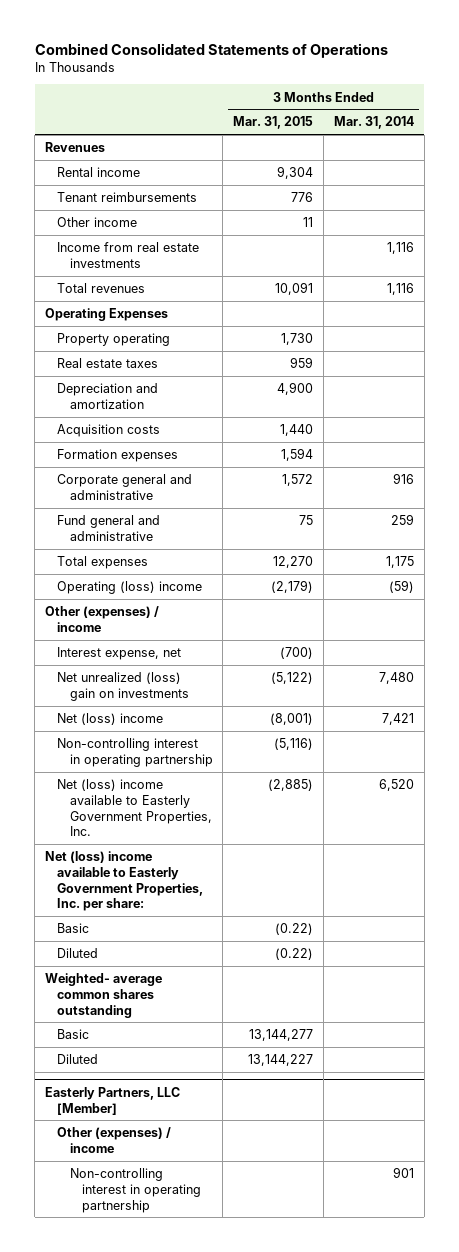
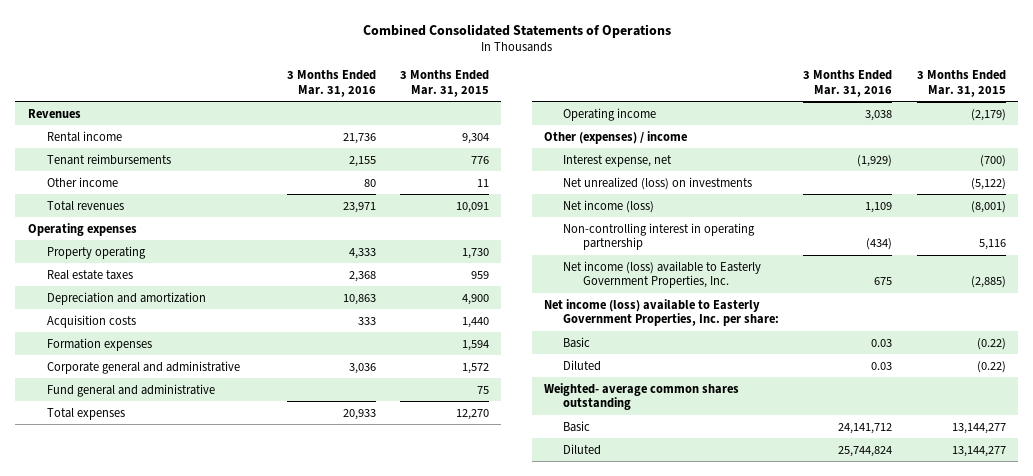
[333,116,414,130] Mar. 31, 2014 -> none
none -> [286,70,376,97] 3 Months Ended Mar. 31, 2016
[57,242,200,268] Income from real estate investments -> none
[45,308,169,322] Operating Expenses -> [27,222,137,236] Operating expenses
[57,581,203,595] Operating (loss) income -> [563,107,657,121] Operating income
[57,672,189,701] Net unrealized (loss) gain on investments -> [563,176,753,190] Net unrealized (loss) on investments
[57,713,164,726] Net (loss) income -> [563,199,655,213] Net income (loss)
[274,738,314,751] (5,116) -> [978,239,1006,251] 5,116
[57,779,212,837] Net (loss) income available to Easterly Government Properties, Inc. -> [563,260,762,289] Net income (loss) available to Easterly Government Properties, Inc.
[45,851,204,912] Net (loss) income available to Easterly Government Properties, Inc. per share: -> [544,298,780,327] Net income (loss) available to Easterly Government Properties, Inc. per share:
[45,1086,181,1115] Easterly Partners, LLC [Member] -> none
[57,1127,172,1153] Other (expenses) / income -> none
[69,1168,201,1213] Non-controlling interest in operating partnership -> none
[248,1054,314,1067] 13,144,227 -> [951,445,1006,457] 13,144,277

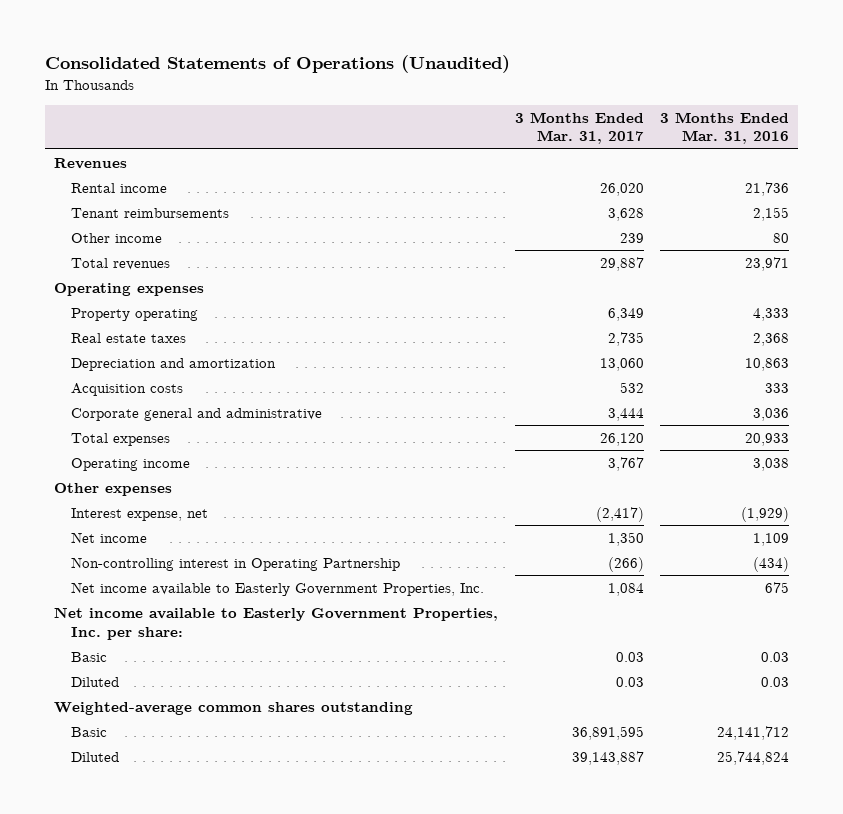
[362,23,671,38] Combined Consolidated Statements of Operations -> [45,55,511,74] Consolidated Statements of Operations (Unaudited)
[400,70,490,97] 3 Months Ended Mar. 31, 2015 -> none
none -> [514,111,644,145] 3 Months Ended Mar. 31, 2017
[46,337,152,351] Formation expenses -> none
[46,383,215,397] Fund general and administrative -> none
[544,130,688,144] Other (expenses) / income -> [53,482,172,496] Other expenses
[563,176,753,190] Net unrealized (loss) on investments -> none
[563,199,655,213] Net income (loss) -> [71,531,148,543] Net income
[563,222,756,251] Non-controlling interest in operating partnership -> [71,556,401,571] Non-controlling interest in Operating Partnership
[563,260,762,289] Net income (loss) available to Easterly Government Properties, Inc. -> [71,581,485,596] Net income available to Easterly Government Properties, Inc.
[544,298,780,327] Net income (loss) available to Easterly Government Properties, Inc. per share: -> [53,606,498,640] Net income available to Easterly Government Properties, Inc. per share:
[544,382,740,411] Weighted- average common shares outstanding -> [53,701,413,715] Weighted-average common shares outstanding

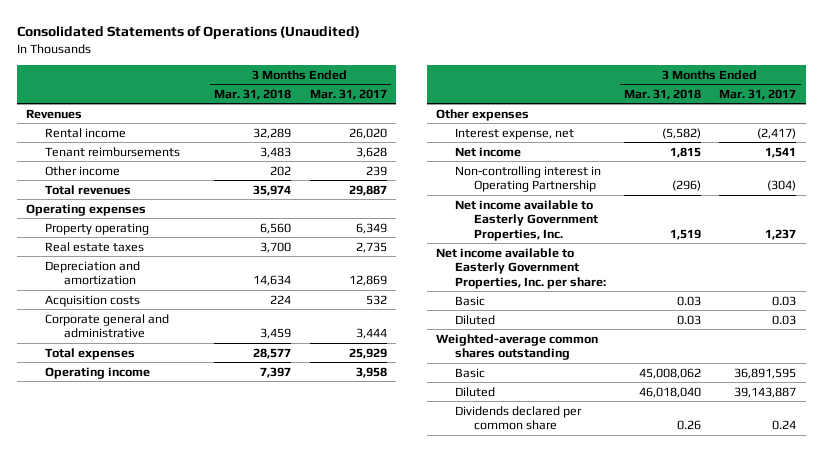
[660,111,790,145] 3 Months Ended Mar. 31, 2016 -> none
none -> [214,88,292,100] Mar. 31, 2018
[599,357,644,371] 13,060 -> [348,275,387,287] 12,869
[599,432,644,446] 26,120 -> [348,347,387,359] 25,929
[607,456,644,471] 3,767 -> [355,366,387,378] 3,958
[607,531,644,546] 1,350 -> [765,146,797,158] 1,541
[607,556,644,572] (266) -> [767,180,797,192] (304)
[607,582,644,596] 1,084 -> [765,228,797,240] 1,237
none -> [454,405,582,431] Dividends declared per common share

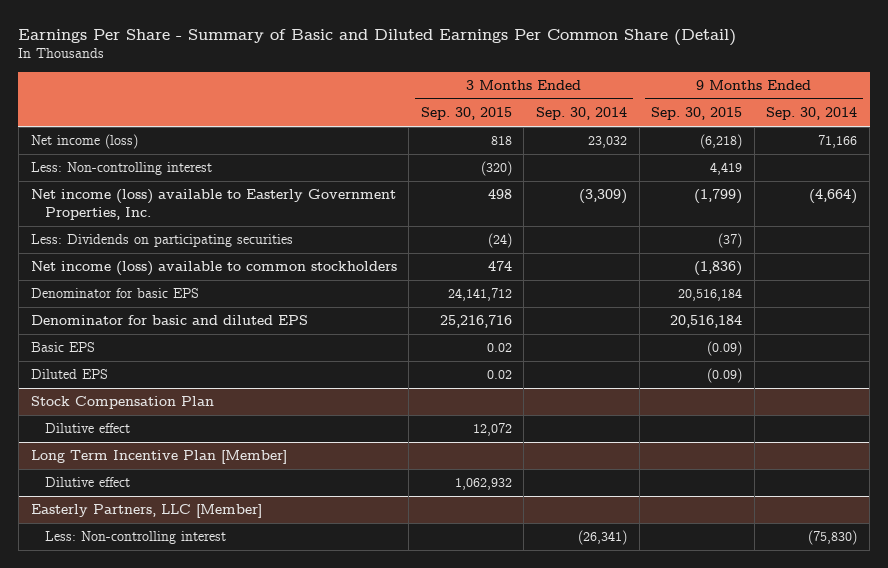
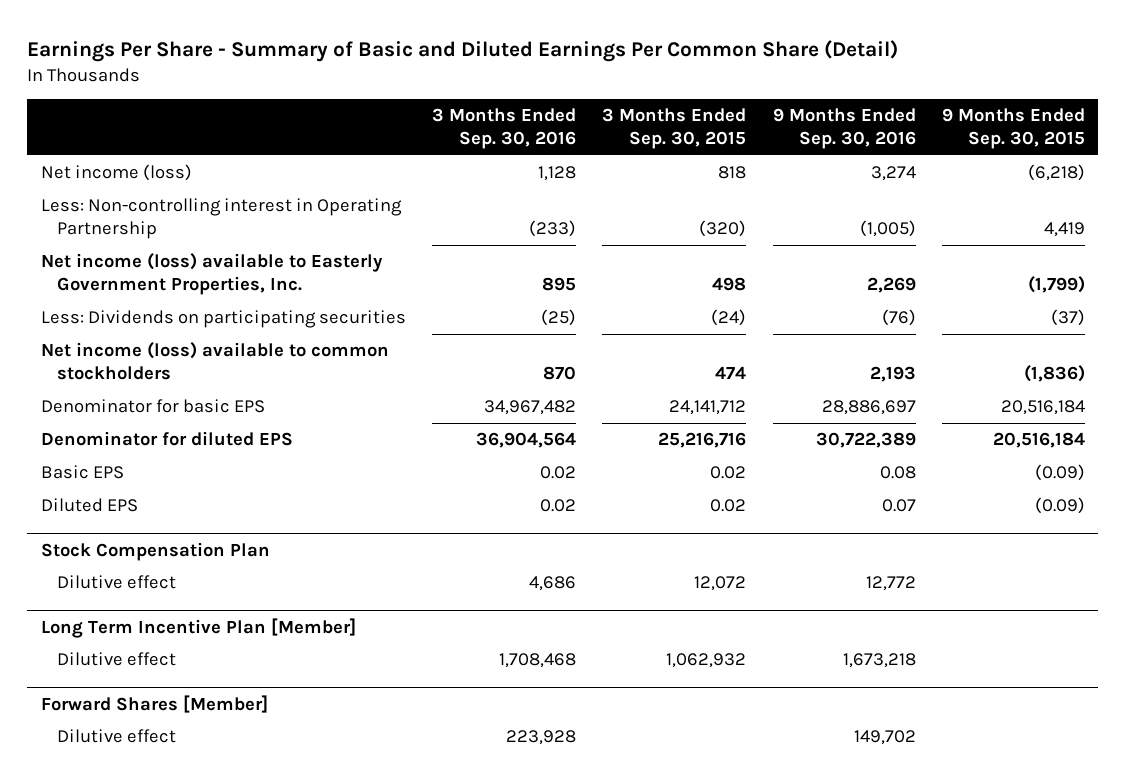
[535,107,627,121] Sep. 30, 2014 -> none
[766,107,858,121] Sep. 30, 2014 -> none
none -> [431,108,576,149] 3 Months Ended Sep. 30, 2016
none -> [772,108,916,149] 9 Months Ended Sep. 30, 2016
[30,162,212,176] Less: Non-controlling interest -> [40,198,402,240] Less: Non-controlling interest in Operating Partnership
[30,315,308,326] Denominator for basic and diluted EPS -> [40,431,293,447] Denominator for diluted EPS
[30,504,262,519] Easterly Partners, LLC [Member] -> none
[45,531,227,545] Less: Non-controlling interest -> none
none -> [40,694,268,713] Forward Shares [Member]
none -> [57,729,177,744] Dilutive effect

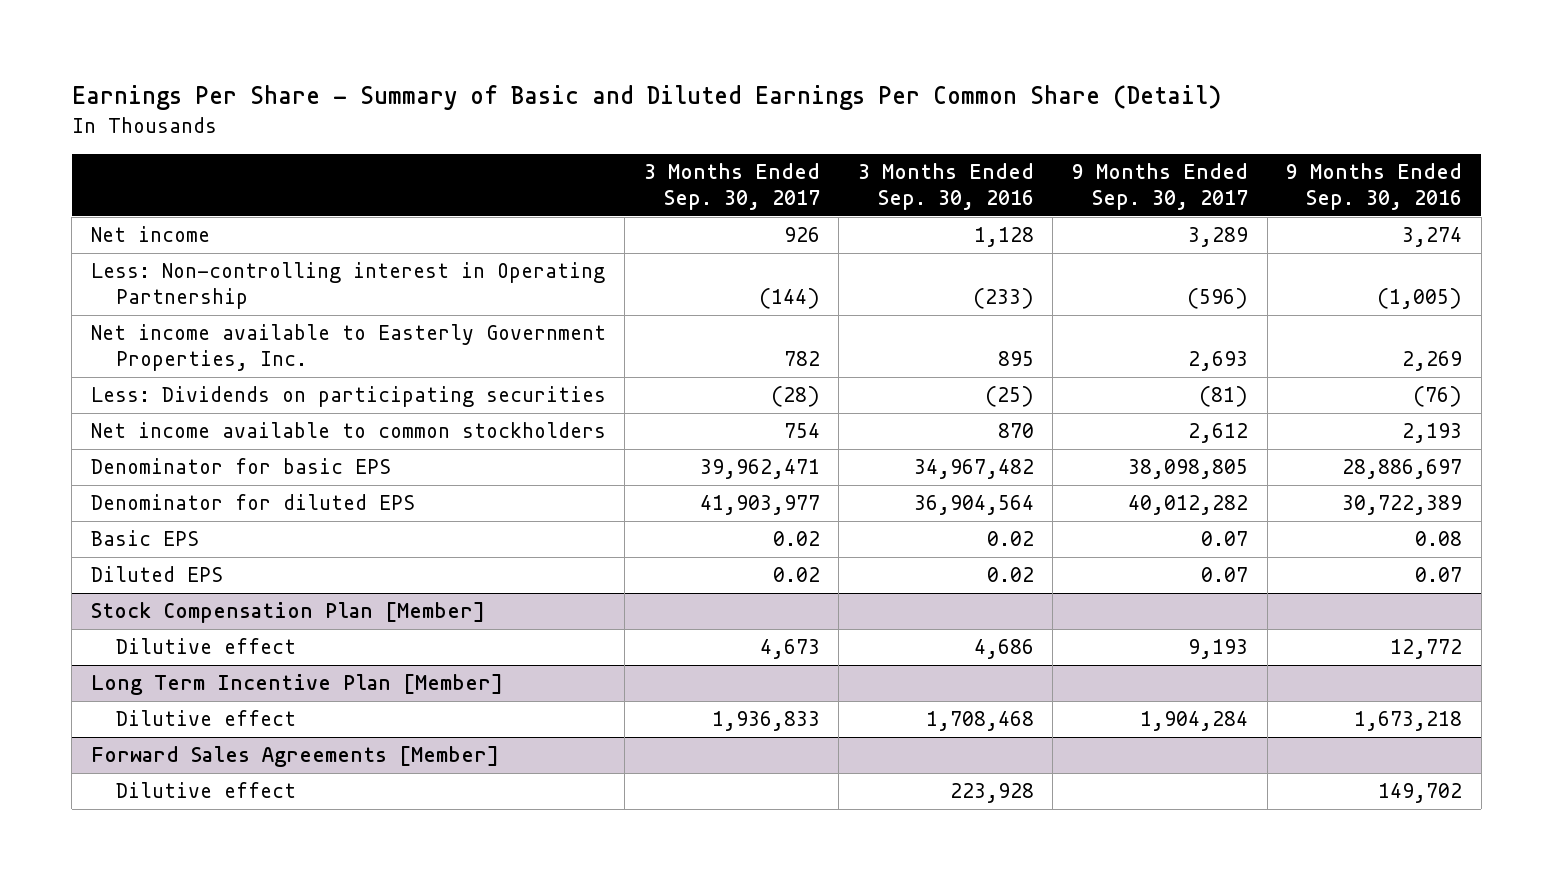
[602,108,747,149] 3 Months Ended Sep. 30, 2015 -> none
[941,108,1085,149] 9 Months Ended Sep. 30, 2015 -> none
none -> [643,162,820,211] 3 Months Ended Sep. 30, 2017
none -> [1072,162,1249,211] 9 Months Ended Sep. 30, 2017
[40,164,192,182] Net income (loss) -> [90,226,210,243] Net income
[40,253,383,296] Net income (loss) available to Easterly Government Properties, Inc. -> [90,324,606,372] Net income available to Easterly Government Properties, Inc.
[40,342,389,381] Net income (loss) available to common stockholders -> [90,422,606,439] Net income available to common stockholders
[40,541,270,561] Stock Compensation Plan -> [90,602,485,624] Stock Compensation Plan [Member]
[40,694,268,713] Forward Shares [Member] -> none
none -> [90,746,499,768] Forward Sales Agreements [Member]

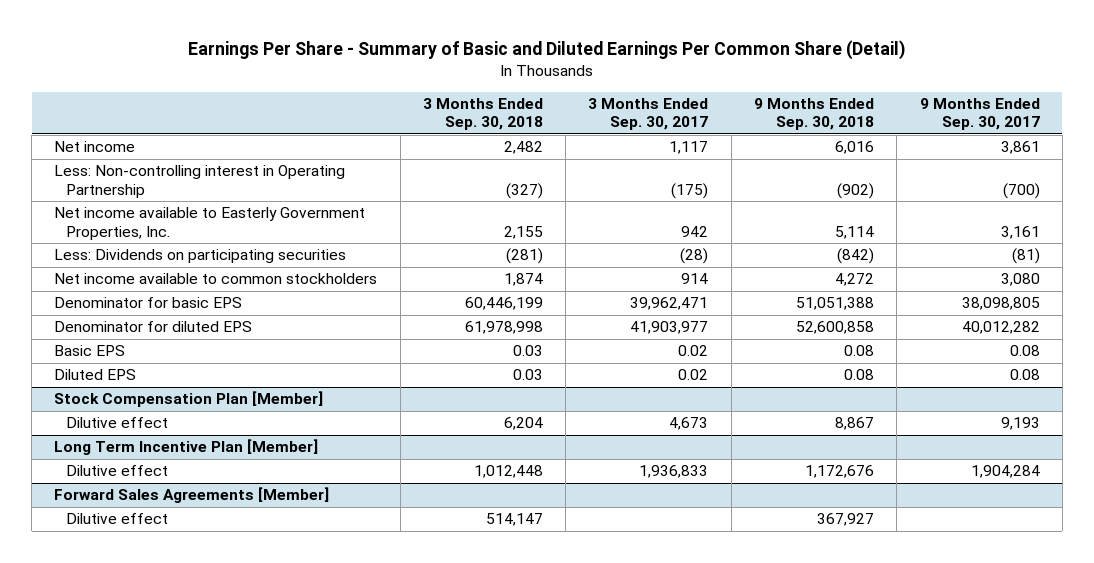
[857,162,1034,211] 3 Months Ended Sep. 30, 2016 -> none
[1286,162,1463,211] 9 Months Ended Sep. 30, 2016 -> none
none -> [422,97,543,131] 3 Months Ended Sep. 30, 2018
none -> [753,97,874,131] 9 Months Ended Sep. 30, 2018
[783,227,820,243] 926 -> [669,141,709,155] 1,117
[1188,227,1249,248] 3,289 -> [1000,141,1040,155] 3,861
[758,288,820,310] (144) -> [671,182,709,199] (175)
[1187,288,1249,310] (596) -> [1002,182,1040,199] (700)
[783,351,820,367] 782 -> [681,225,709,237] 942
[1188,351,1249,372] 2,693 -> [1000,225,1040,239] 3,161
[783,423,820,439] 754 -> [681,273,709,285] 914
[1188,423,1249,444] 2,612 -> [1000,273,1040,287] 3,080
[1201,531,1249,547] 0.07 -> [1009,345,1040,357] 0.08
[1201,567,1249,583] 0.07 -> [1009,369,1040,381] 0.08

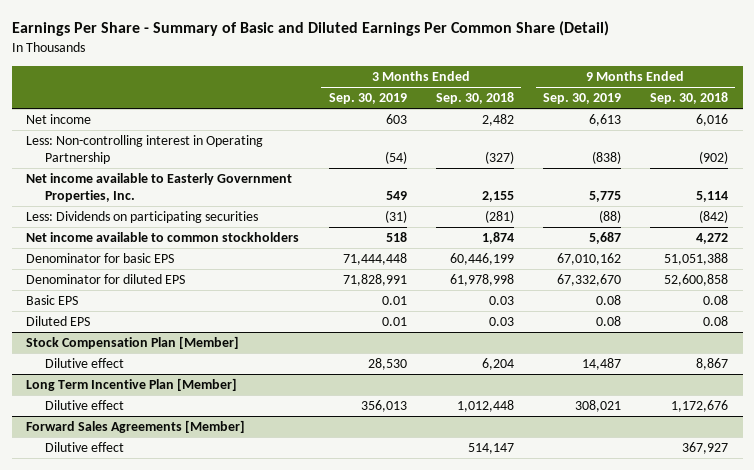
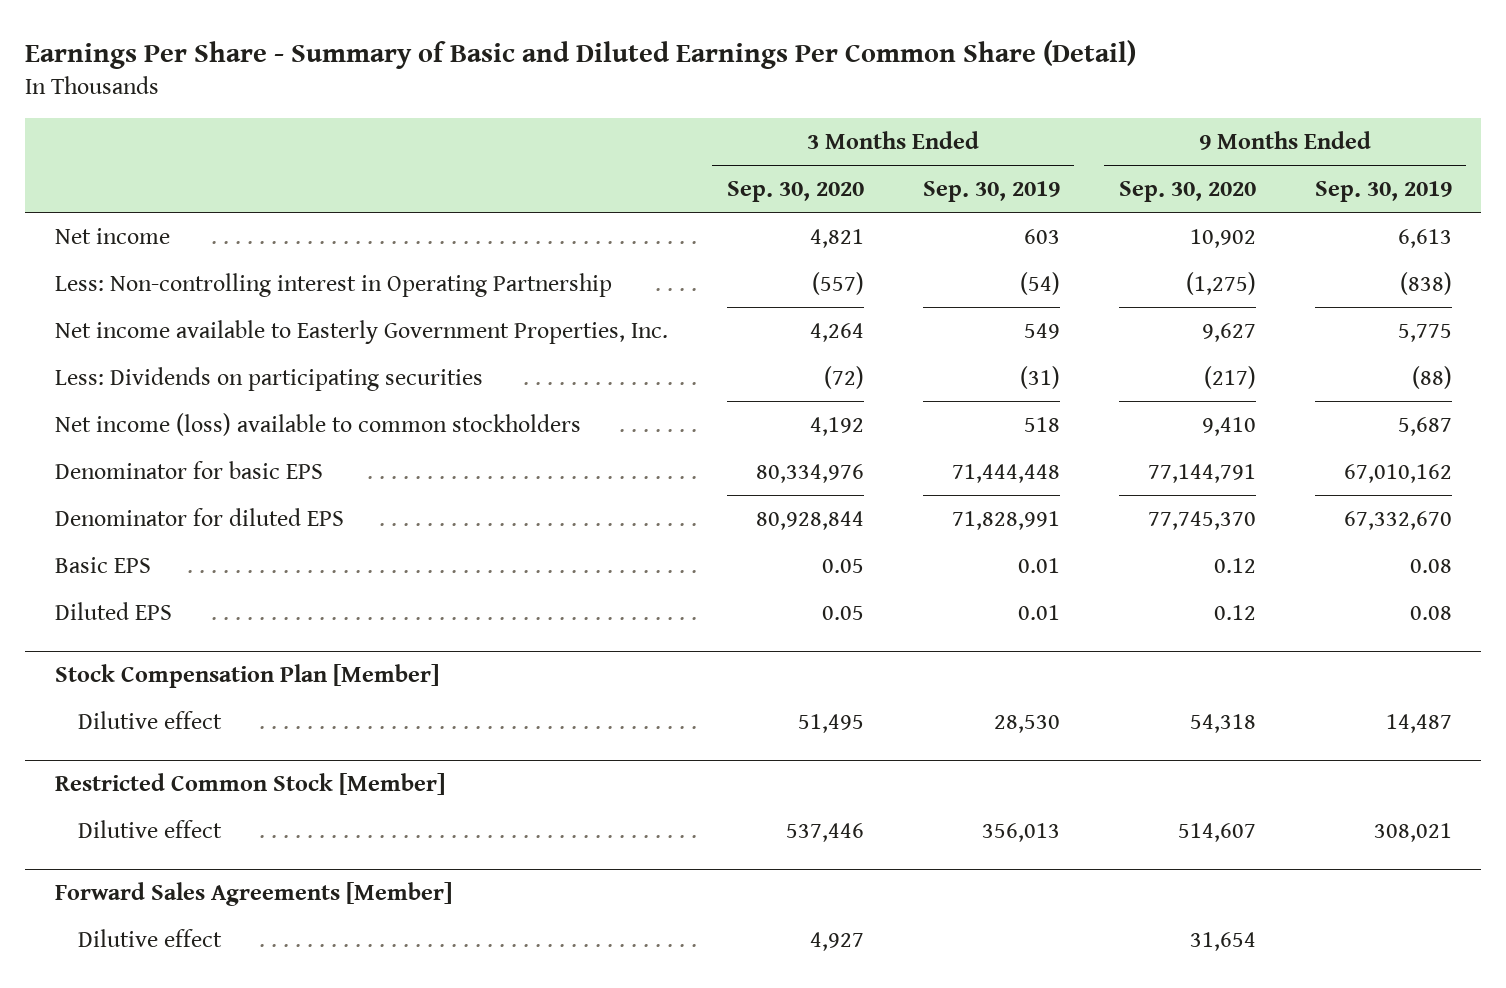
[435,92,514,105] Sep. 30, 2018 -> none
[650,92,729,105] Sep. 30, 2018 -> none
none -> [726,181,864,203] Sep. 30, 2020
none -> [1118,181,1256,203] Sep. 30, 2020
[26,231,300,242] Net income available to common stockholders -> [54,412,581,436] Net income (loss) available to common stockholders
[26,377,238,391] Long Term Incentive Plan [Member] -> [54,772,445,795] Restricted Common Stock [Member]

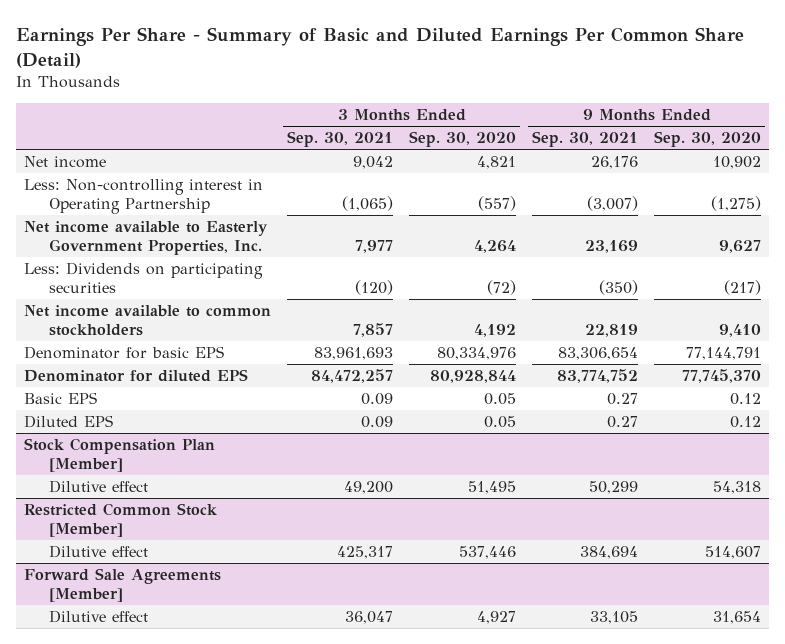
[922,181,1060,203] Sep. 30, 2019 -> none
[1314,181,1452,203] Sep. 30, 2019 -> none
none -> [286,131,393,148] Sep. 30, 2021
none -> [532,131,639,148] Sep. 30, 2021
[54,412,581,436] Net income (loss) available to common stockholders -> [23,304,271,336] Net income available to common stockholders
[54,881,452,906] Forward Sales Agreements [Member] -> [23,567,221,602] Forward Sale Agreements [Member]

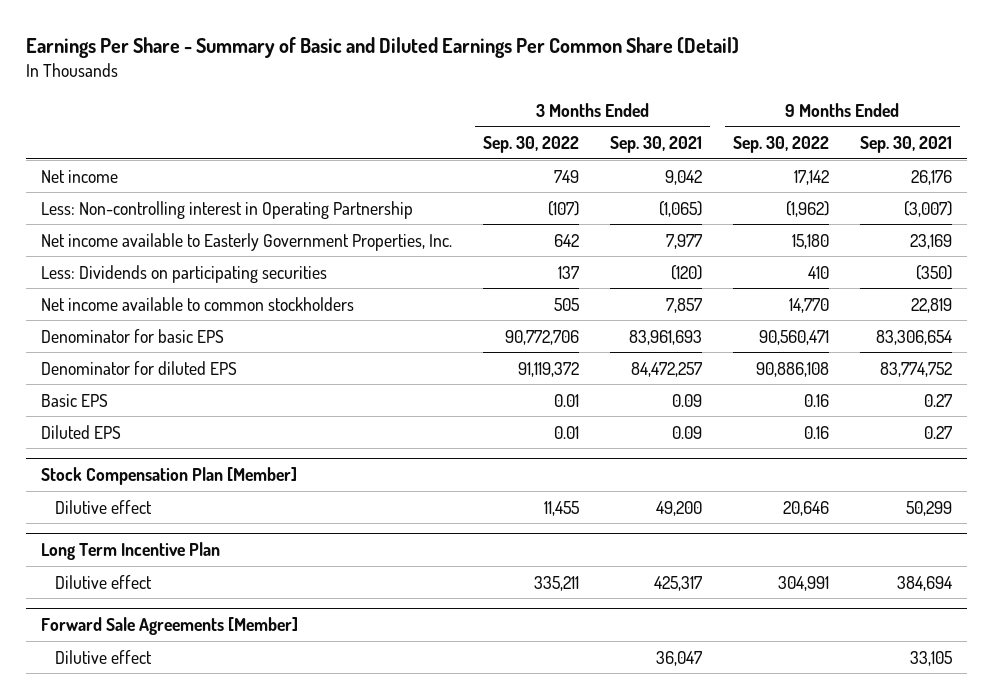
[409,131,517,148] Sep. 30, 2020 -> none
[654,131,762,148] Sep. 30, 2020 -> none
none -> [483,136,580,154] Sep. 30, 2022
none -> [732,136,829,154] Sep. 30, 2022
[23,502,217,537] Restricted Common Stock [Member] -> [41,541,221,560] Long Term Incentive Plan

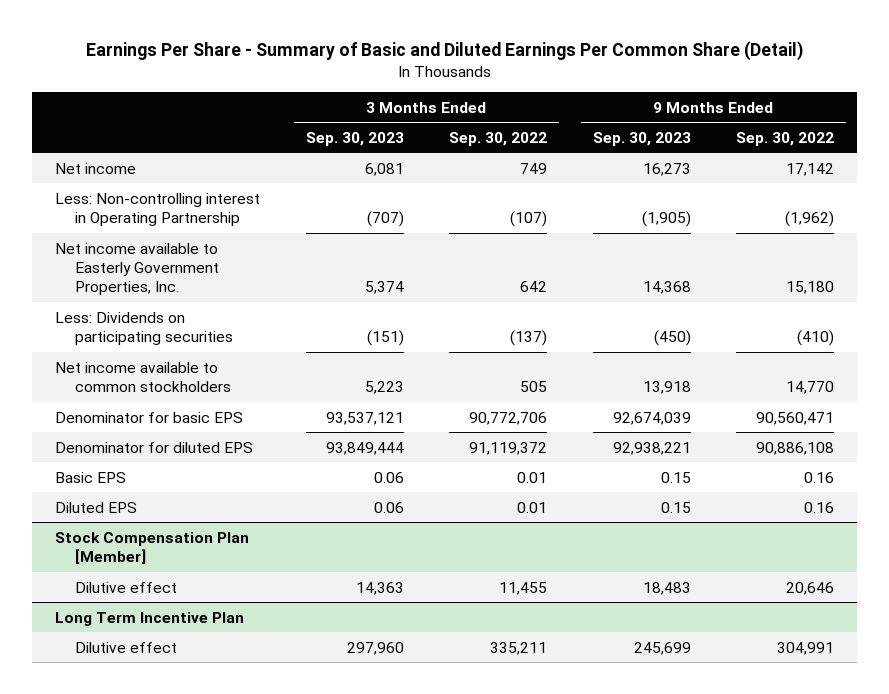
[610,136,703,154] Sep. 30, 2021 -> none
[859,136,952,154] Sep. 30, 2021 -> none
none -> [305,131,404,146] Sep. 30, 2023
none -> [592,131,691,146] Sep. 30, 2023
[558,265,580,279] 137 -> [510,329,548,346] (137)
[807,265,829,279] 410 -> [797,329,835,346] (410)
[41,616,299,635] Forward Sale Agreements [Member] -> none
[55,649,153,664] Dilutive effect -> none

